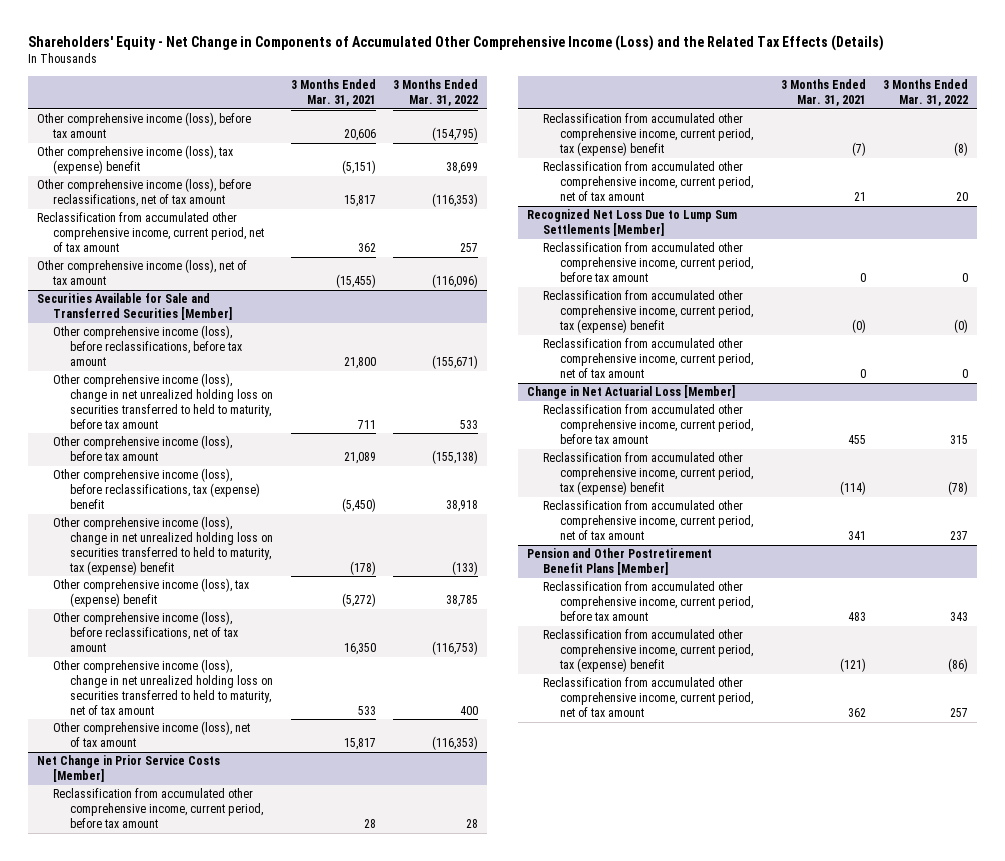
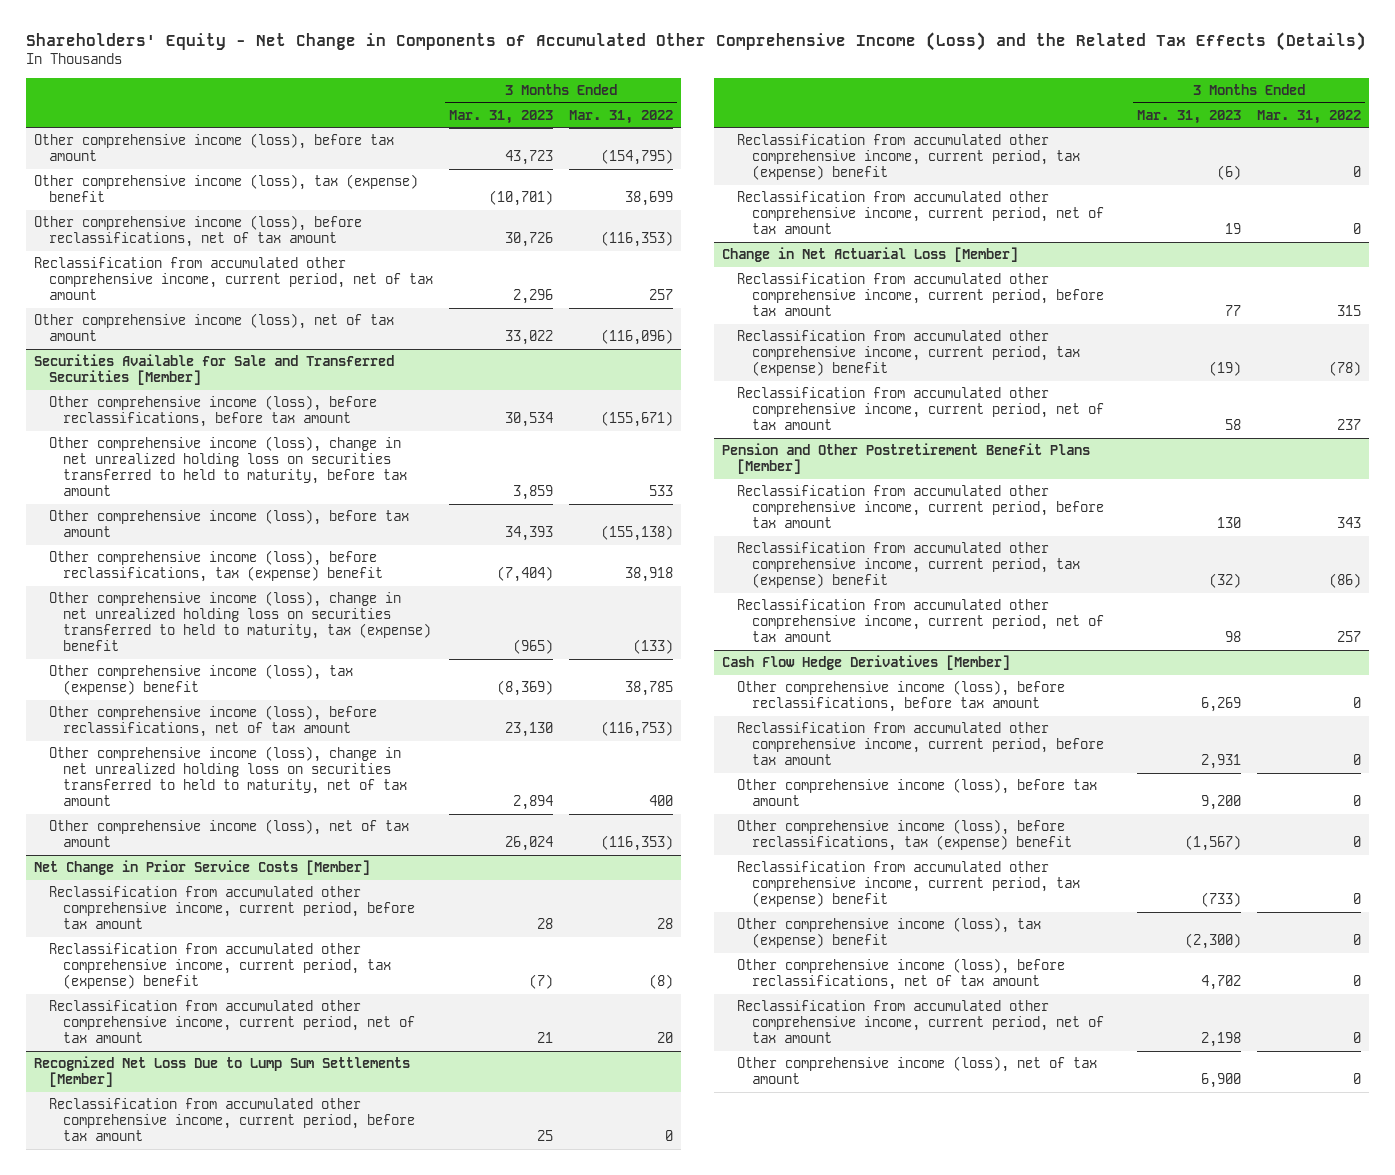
[290,79,376,106] 3 Months Ended Mar. 31, 2021 -> none
none -> [448,109,553,124] Mar. 31, 2023
[954,318,969,333] (0) -> [1353,166,1362,178] 0
none -> [722,655,1011,671] Cash Flow Hedge Derivatives [Member]
none -> [736,680,1065,713] Other comprehensive income (loss), before reclassifications, before tax amount
none -> [736,722,1104,766] Reclassification from accumulated other comprehensive income, current period, before tax amount
none -> [736,778,1097,807] Other comprehensive income (loss), before tax amount
none -> [736,819,1072,852] Other comprehensive income (loss), before reclassifications, tax (expense) benefit
none -> [736,861,1080,908] Reclassification from accumulated other comprehensive income, current period, tax (expense) benefit
none -> [736,917,1041,949] Other comprehensive income (loss), tax (expense) benefit
none -> [736,958,1065,991] Other comprehensive income (loss), before reclassifications, net of tax amount
none -> [736,1000,1104,1044] Reclassification from accumulated other comprehensive income, current period, net of tax amount
none -> [736,1056,1097,1085] Other comprehensive income (loss), net of tax amount

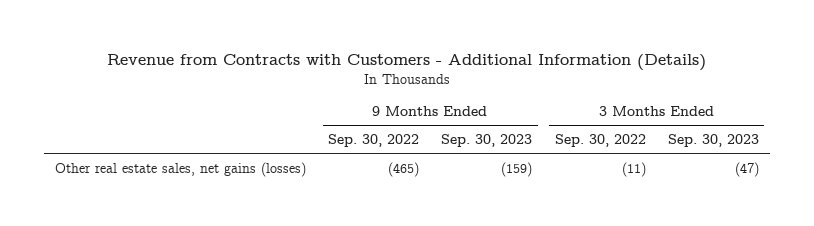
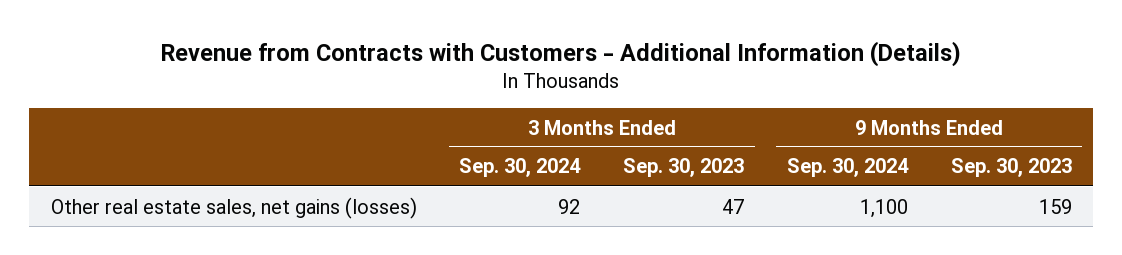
[328,133,420,147] Sep. 30, 2022 -> none
[554,133,646,147] Sep. 30, 2022 -> none
none -> [459,158,582,178] Sep. 30, 2024
none -> [786,158,909,178] Sep. 30, 2024
[501,161,533,177] (159) -> [1038,198,1072,214] 159
[734,161,759,177] (47) -> [722,198,745,214] 47

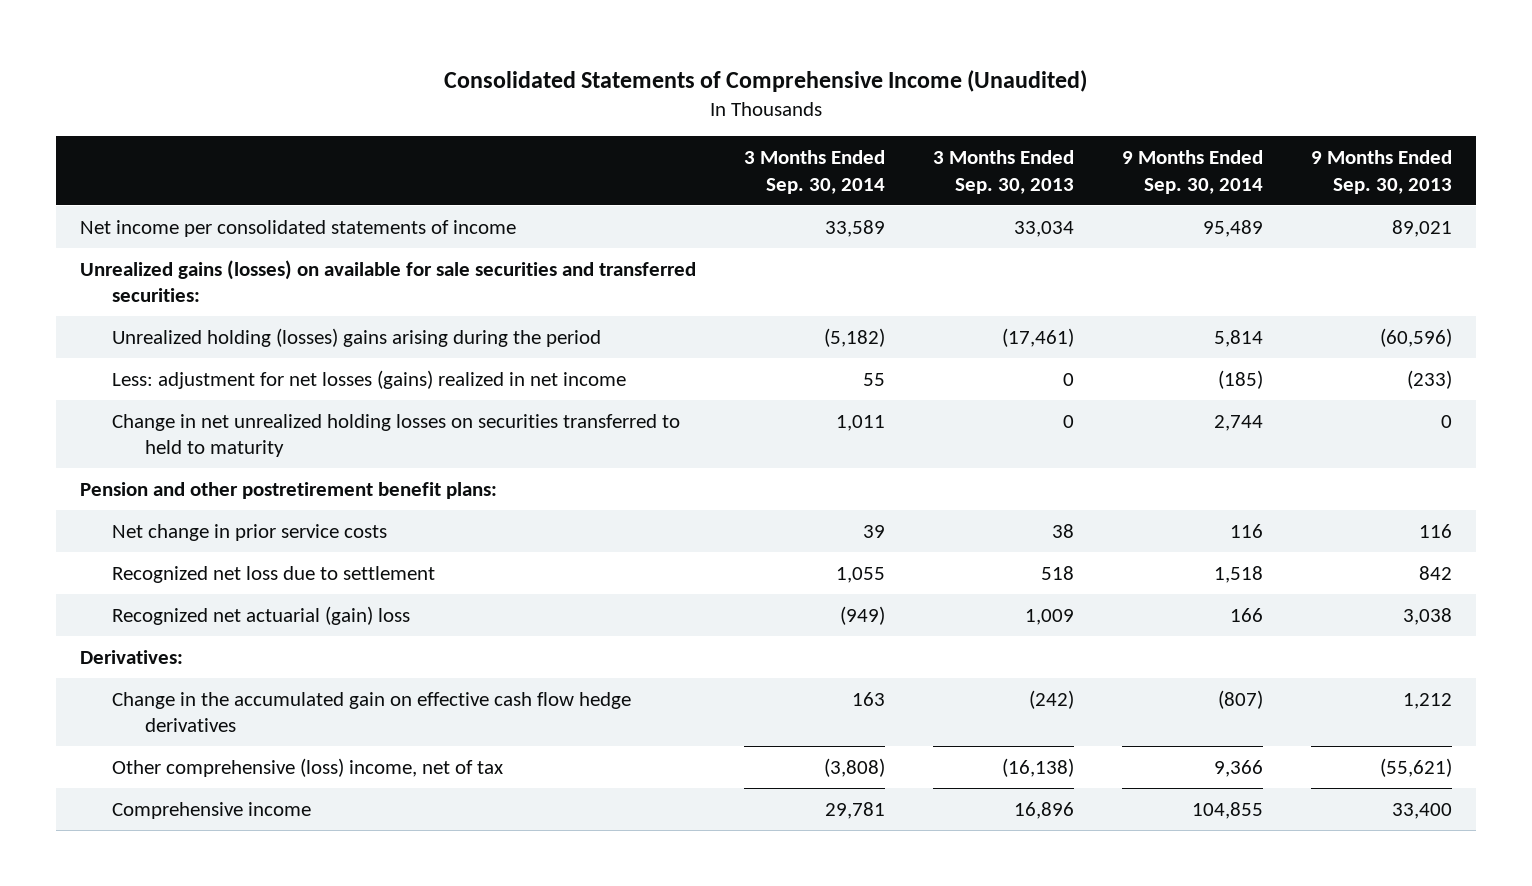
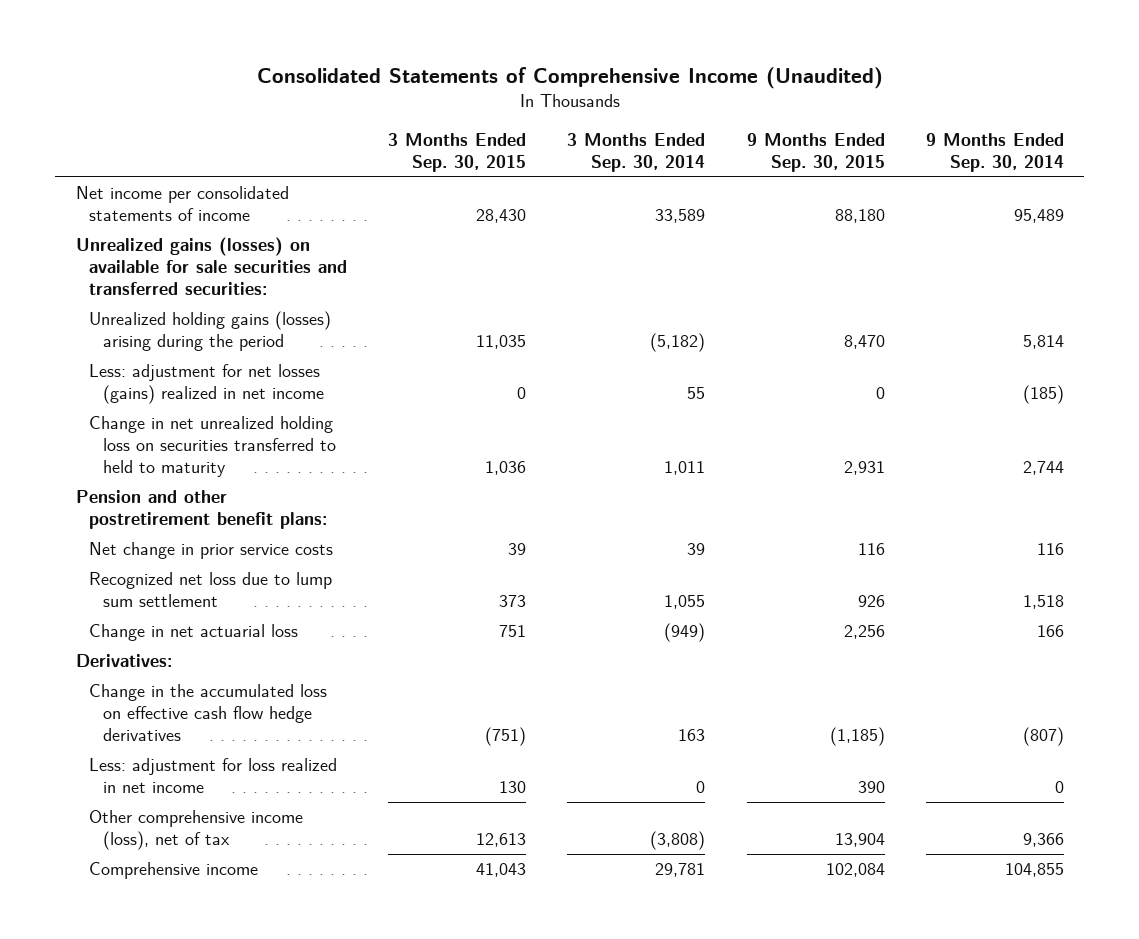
[933,149,1075,194] 3 Months Ended Sep. 30, 2013 -> none
[1311,149,1453,194] 9 Months Ended Sep. 30, 2013 -> none
none -> [388,133,527,173] 3 Months Ended Sep. 30, 2015
none -> [746,133,885,173] 9 Months Ended Sep. 30, 2015
[112,327,602,347] Unrealized holding (losses) gains arising during the period -> [89,311,332,352] Unrealized holding gains (losses) arising during the period
[112,413,681,458] Change in net unrealized holding losses on securities transferred to held to maturity -> [89,416,336,477] Change in net unrealized holding loss on securities transferred to held to maturity
[112,565,436,583] Recognized net loss due to settlement -> [89,572,333,608] Recognized net loss due to lump sum settlement
[112,605,411,625] Recognized net actuarial (gain) loss -> [89,624,299,642] Change in net actuarial loss
[112,691,632,733] Change in the accumulated gain on effective cash flow hedge derivatives -> [89,684,328,741] Change in the accumulated loss on effective cash flow hedge derivatives
none -> [89,758,338,794] Less: adjustment for loss realized in net income
[112,757,504,777] Other comprehensive (loss) income, net of tax -> [89,810,304,851] Other comprehensive income (loss), net of tax

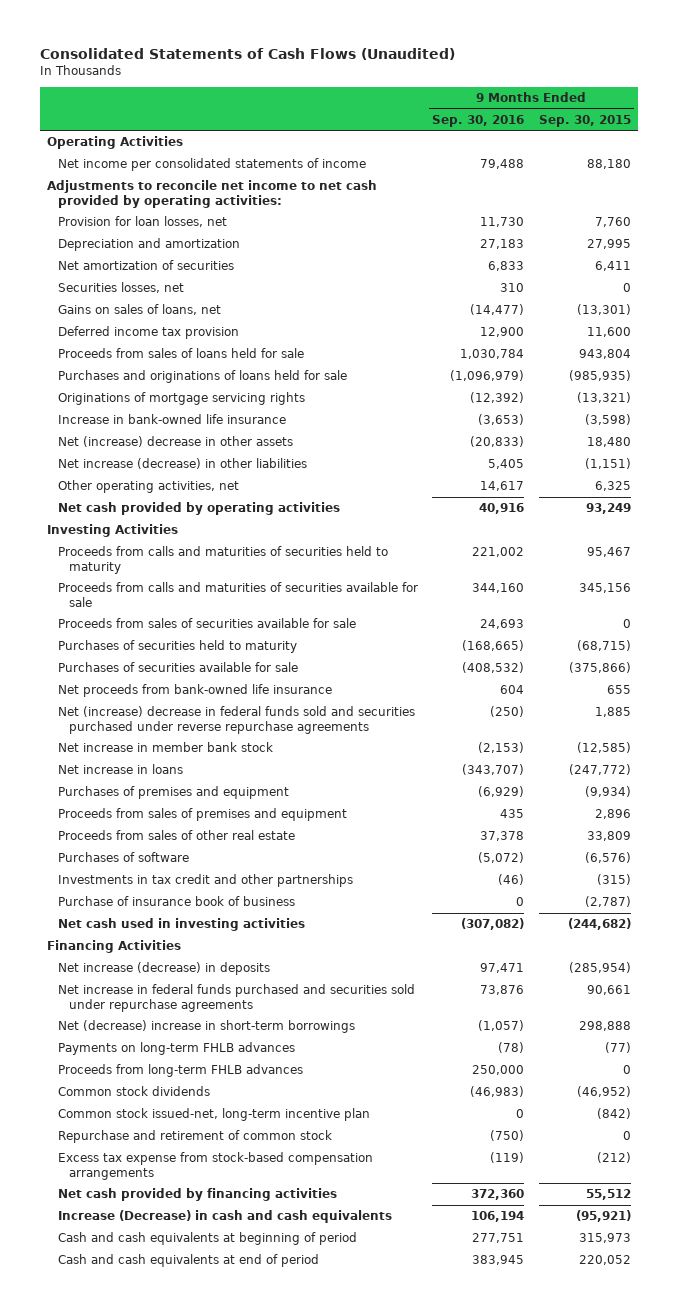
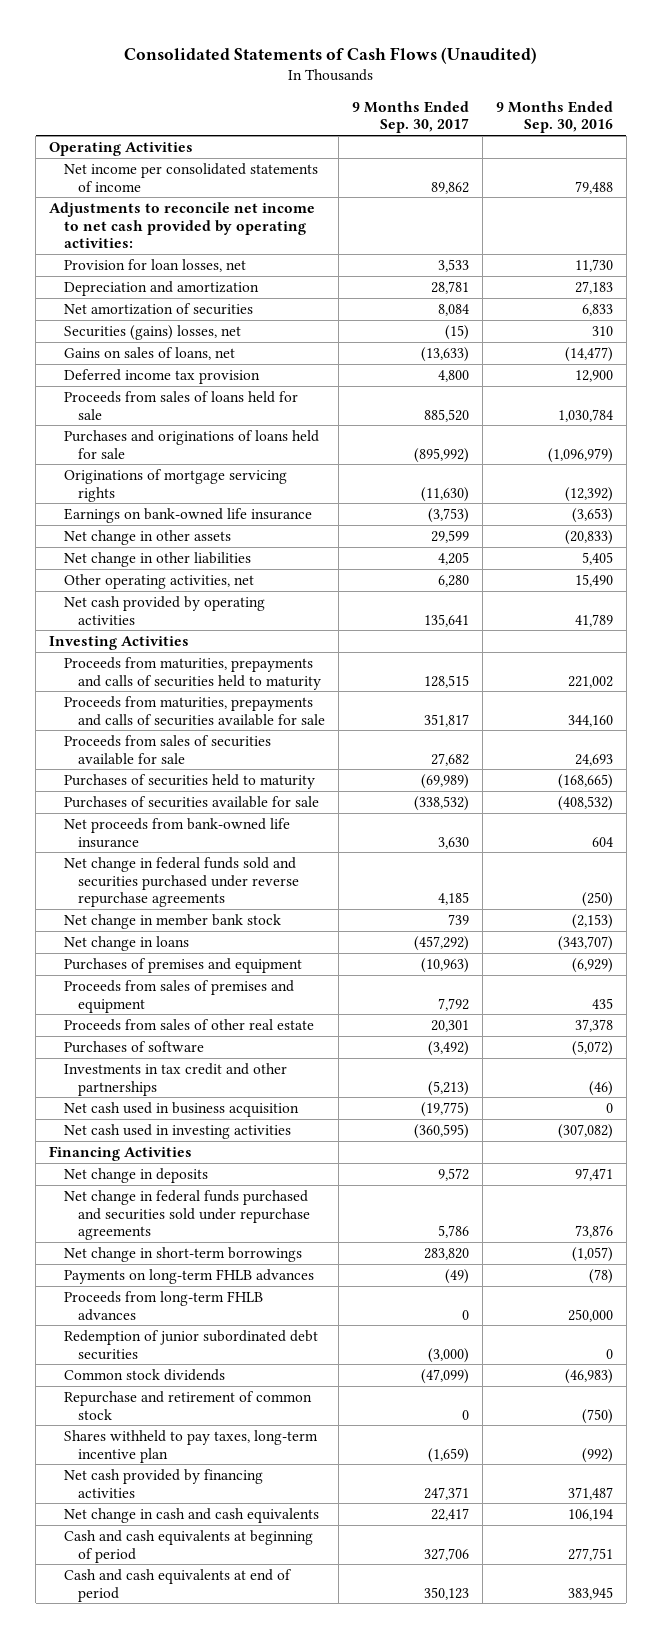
[538,114,631,127] Sep. 30, 2015 -> none
none -> [352,100,470,134] 9 Months Ended Sep. 30, 2017
[58,282,185,294] Securities losses, net -> [63,324,241,340] Securities (gains) losses, net
[58,414,287,425] Increase in bank-owned life insurance -> [63,507,312,523] Earnings on bank-owned life insurance
[58,436,294,448] Net (increase) decrease in other assets -> [63,529,231,545] Net change in other assets
[58,458,308,470] Net increase (decrease) in other liabilities -> [63,551,251,567] Net change in other liabilities
[480,481,525,492] 14,617 -> [574,573,613,587] 15,490
[479,503,525,515] 40,916 -> [574,613,613,627] 41,789
[58,546,389,574] Proceeds from calls and maturities of securities held to maturity -> [63,656,322,690] Proceeds from maturities, prepayments and calls of securities held to maturity
[58,582,419,607] Proceeds from calls and maturities of securities available for sale -> [63,695,326,726] Proceeds from maturities, prepayments and calls of securities available for sale
[58,706,416,734] Net (increase) decrease in federal funds sold and securities purchased under reverse repurchase agreements -> [63,856,300,908] Net change in federal funds sold and securities purchased under reverse repurchase agreements
[58,742,274,753] Net increase in member bank stock -> [63,913,281,929] Net change in member bank stock
[58,764,184,775] Net increase in loans -> [63,935,189,951] Net change in loans
[58,896,296,907] Purchase of insurance book of business -> none
none -> [63,1101,299,1117] Net cash used in business acquisition
[58,962,271,976] Net increase (decrease) in deposits -> [63,1167,208,1183] Net change in deposits
[58,984,416,1012] Net increase in federal funds purchased and securities sold under repurchase agreements -> [63,1189,311,1241] Net change in federal funds purchased and securities sold under repurchase agreements
[58,1020,356,1034] Net (decrease) increase in short-term borrowings -> [63,1246,302,1262] Net change in short-term borrowings
none -> [63,1329,318,1360] Redemption of junior subordinated debt securities
[58,1108,371,1122] Common stock issued-net, long-term incentive plan -> none
[58,1152,374,1180] Excess tax expense from stock-based compensation arrangements -> none
none -> [63,1429,318,1463] Shares withheld to pay taxes, long-term incentive plan
[471,1189,525,1201] 372,360 -> [567,1486,613,1500] 371,487
[58,1210,393,1224] Increase (Decrease) in cash and cash equivalents -> [63,1507,319,1523] Net change in cash and cash equivalents

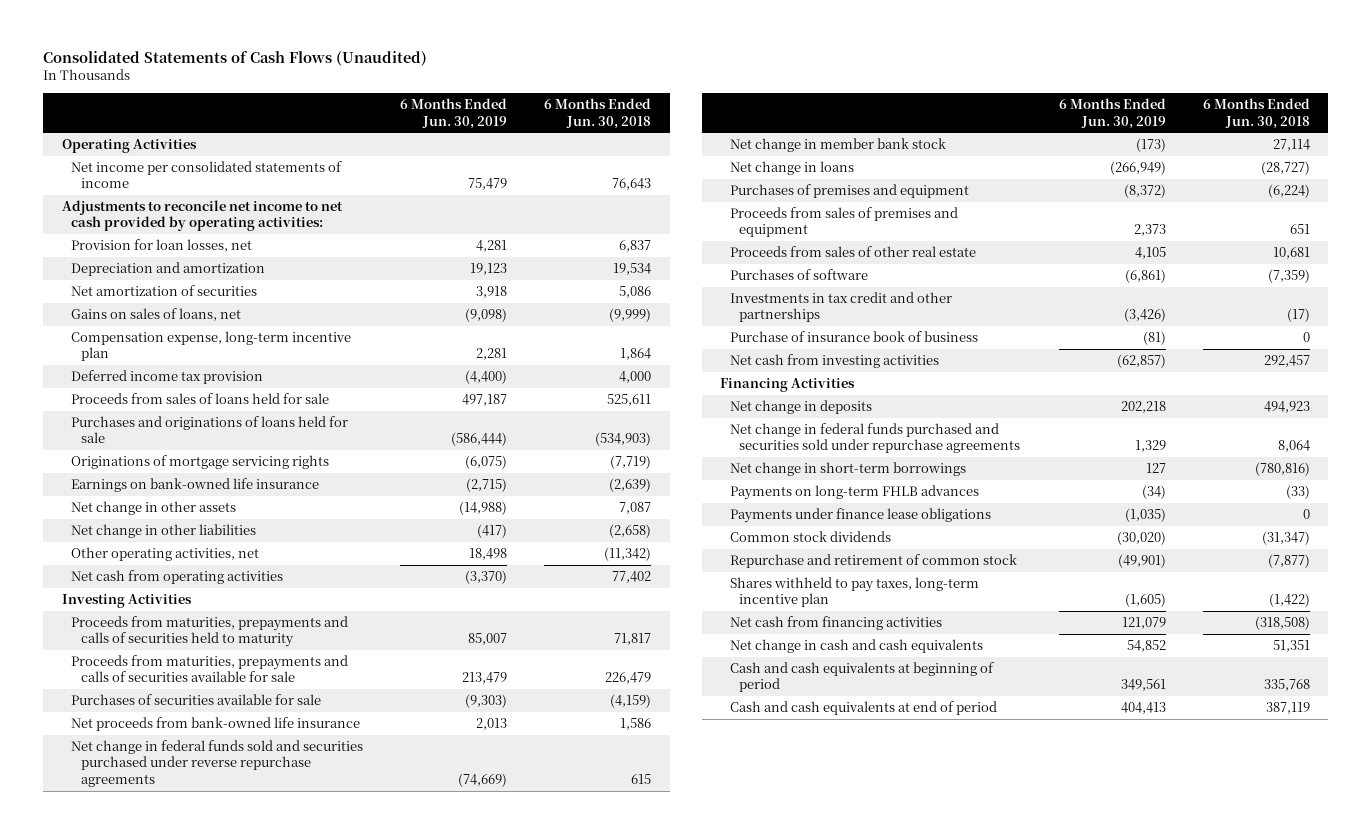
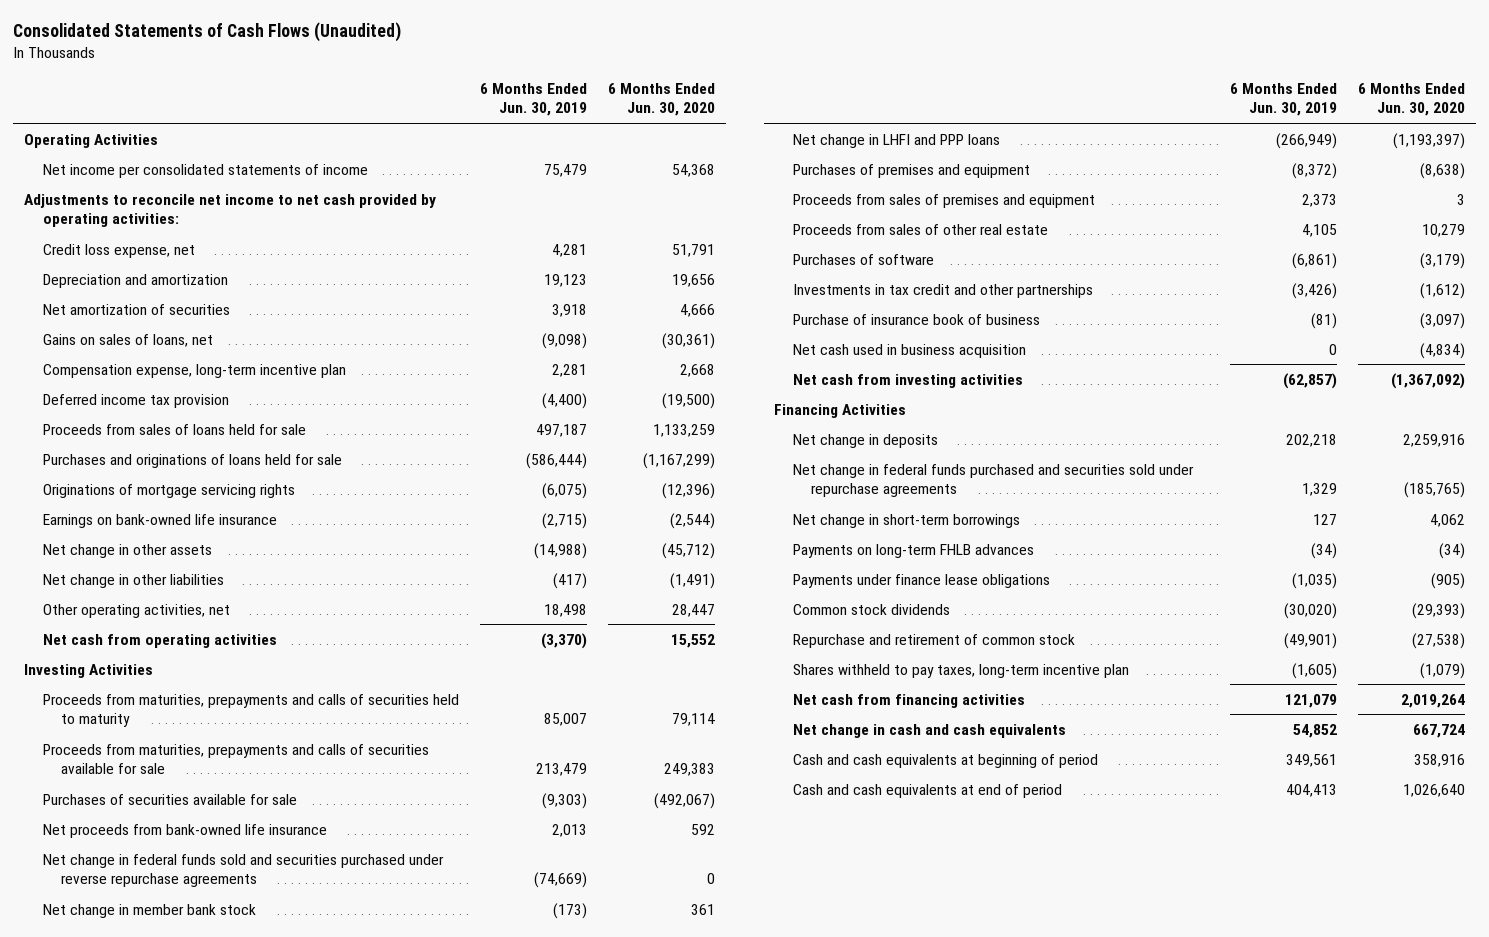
[544,98,652,129] 6 Months Ended Jun. 30, 2018 -> none
none -> [607,82,715,117] 6 Months Ended Jun. 30, 2020
[71,239,253,253] Provision for loan losses, net -> [42,243,195,258] Credit loss expense, net
[729,161,854,176] Net change in loans -> [792,133,1000,148] Net change in LHFI and PPP loans
none -> [792,343,1026,358] Net cash used in business acquisition

